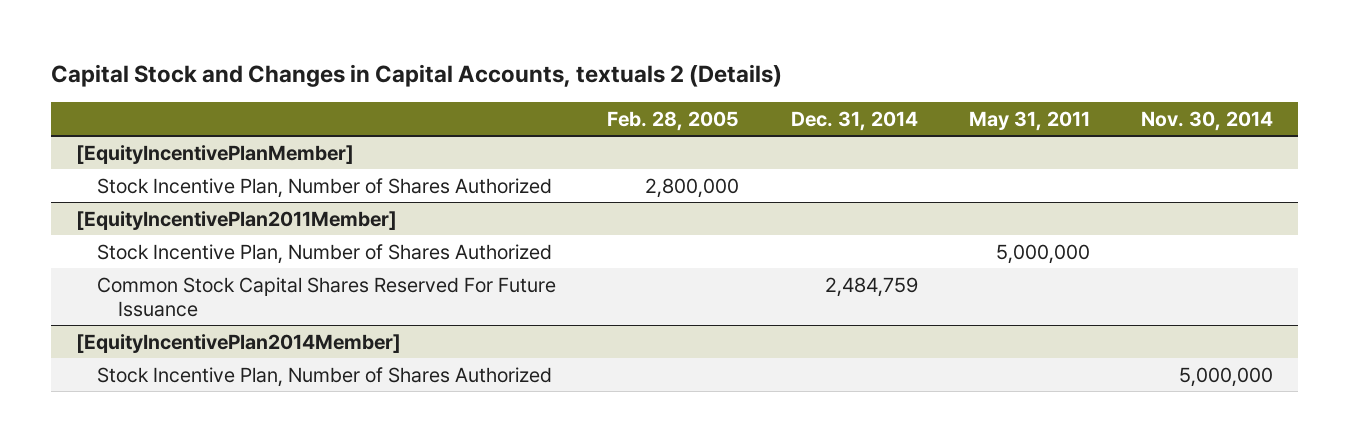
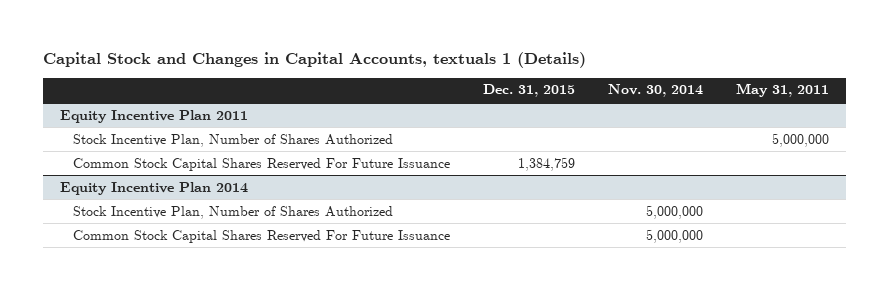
[50,64,782,88] Capital Stock and Changes in Capital Accounts, textuals 2 (Details) -> [43,52,587,69] Capital Stock and Changes in Capital Accounts, textuals 1 (Details)
[607,110,740,131] Feb. 28, 2005 -> none
[790,110,918,131] Dec. 31, 2014 -> none
none -> [482,84,575,98] Dec. 31, 2015
[76,144,355,164] [EquityIncentivePlanMember] -> none
[97,177,553,198] Stock Incentive Plan, Number of Shares Authorized -> none
[76,210,398,230] [EquityIncentivePlan2011Member] -> [60,109,249,123] Equity Incentive Plan 2011
[76,333,402,353] [EquityIncentivePlan2014Member] -> [60,181,249,195] Equity Incentive Plan 2014
none -> [72,229,450,243] Common Stock Capital Shares Reserved For Future Issuance

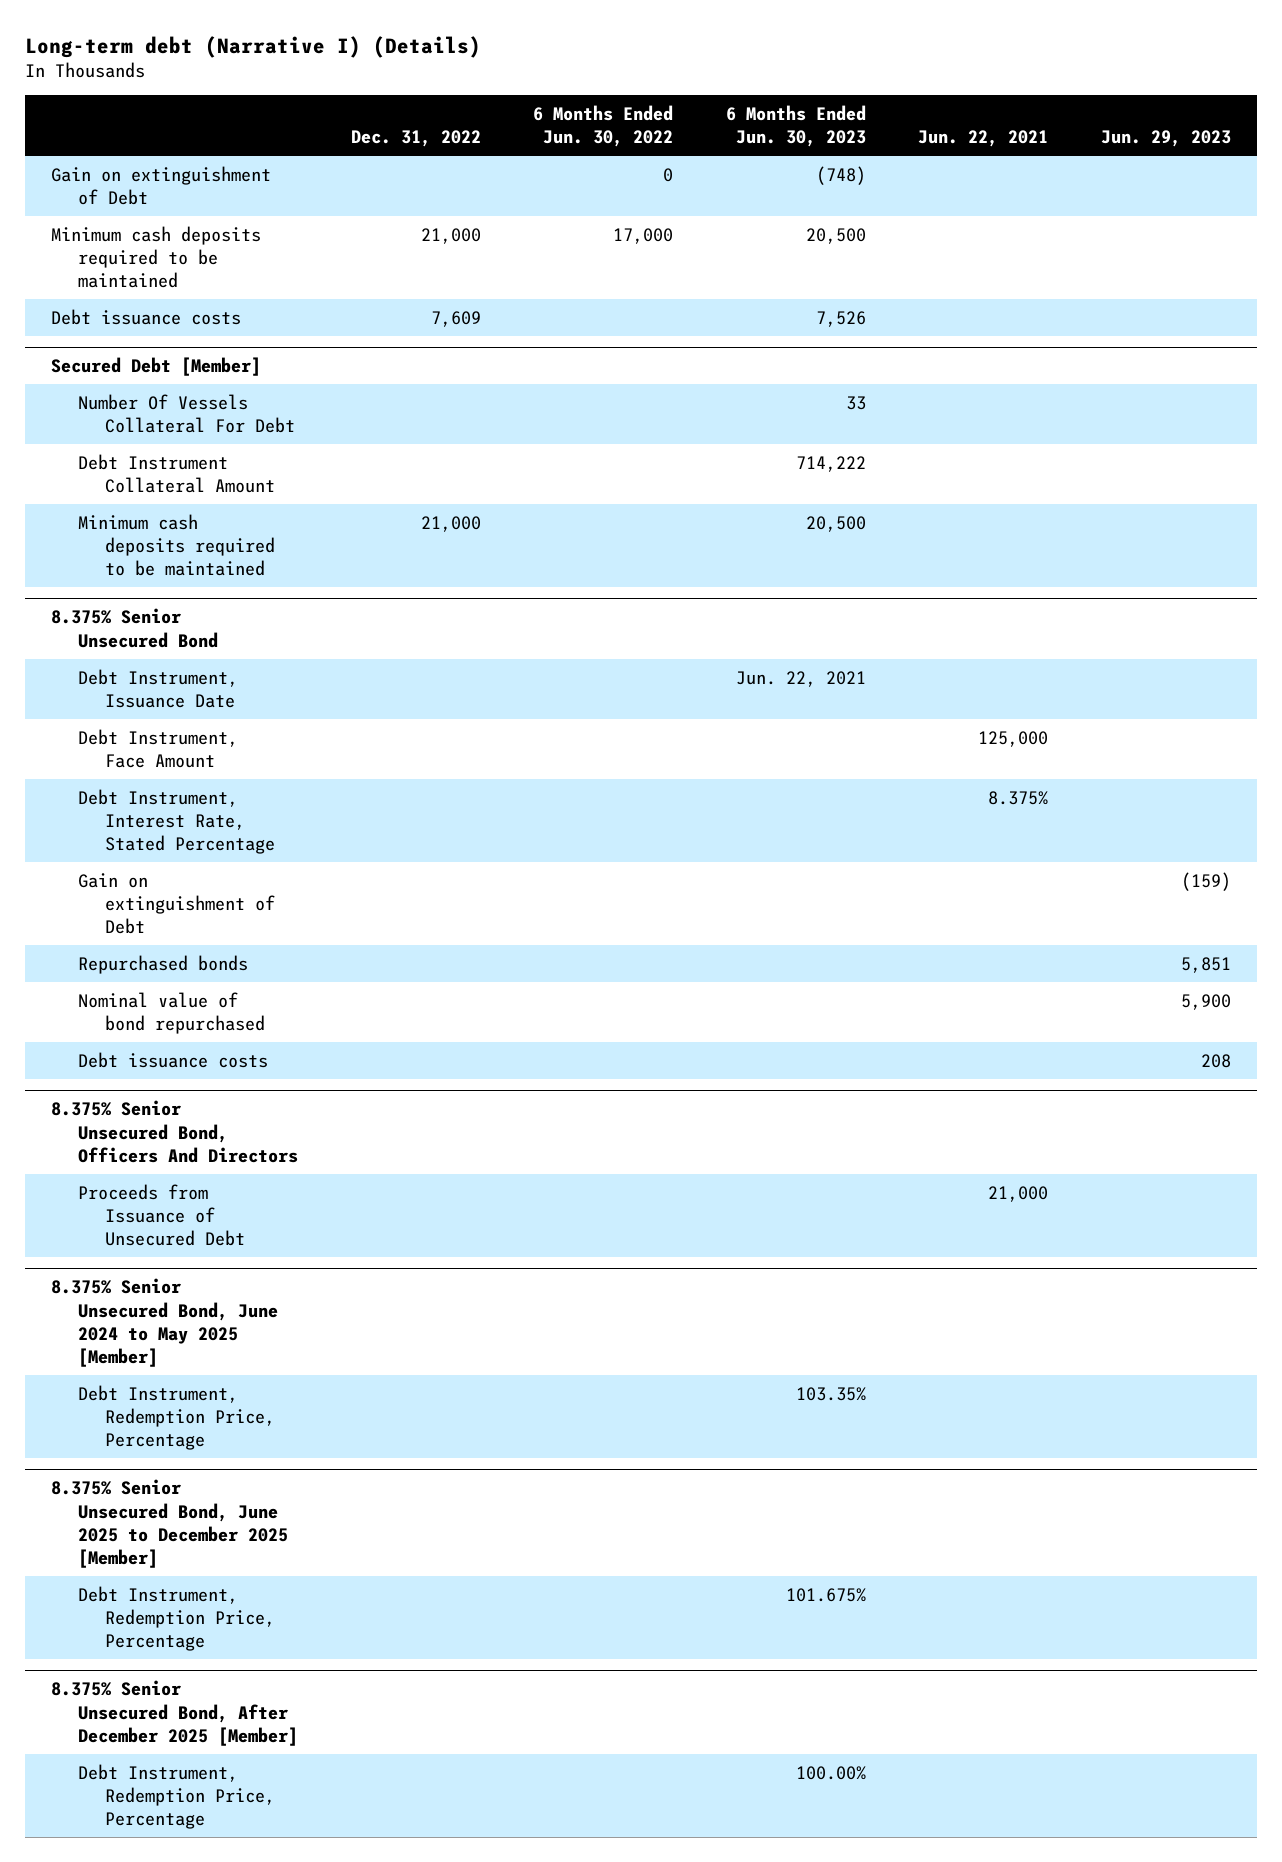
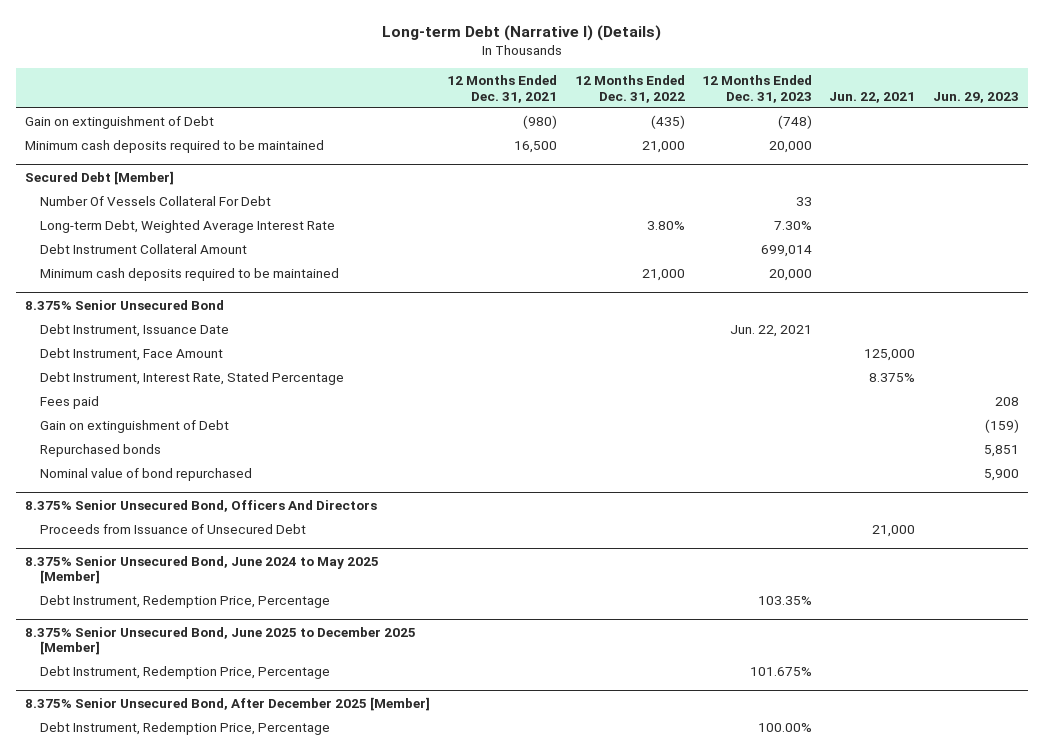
[24,35,481,58] Long-term debt (Narrative I) (Details) -> [381,24,661,41] Long-term Debt (Narrative I) (Details)
[350,130,481,148] Dec. 31, 2022 -> none
[533,104,674,148] 6 Months Ended Jun. 30, 2022 -> none
[725,104,866,148] 6 Months Ended Jun. 30, 2023 -> none
none -> [447,74,558,103] 12 Months Ended Dec. 31, 2021
none -> [574,74,685,103] 12 Months Ended Dec. 31, 2022
none -> [702,74,813,103] 12 Months Ended Dec. 31, 2023
[51,308,242,325] Debt issuance costs -> none
none -> [40,219,336,233] Long-term Debt, Weighted Average Interest Rate
none -> [40,395,100,409] Fees paid
[78,1051,269,1068] Debt issuance costs -> none

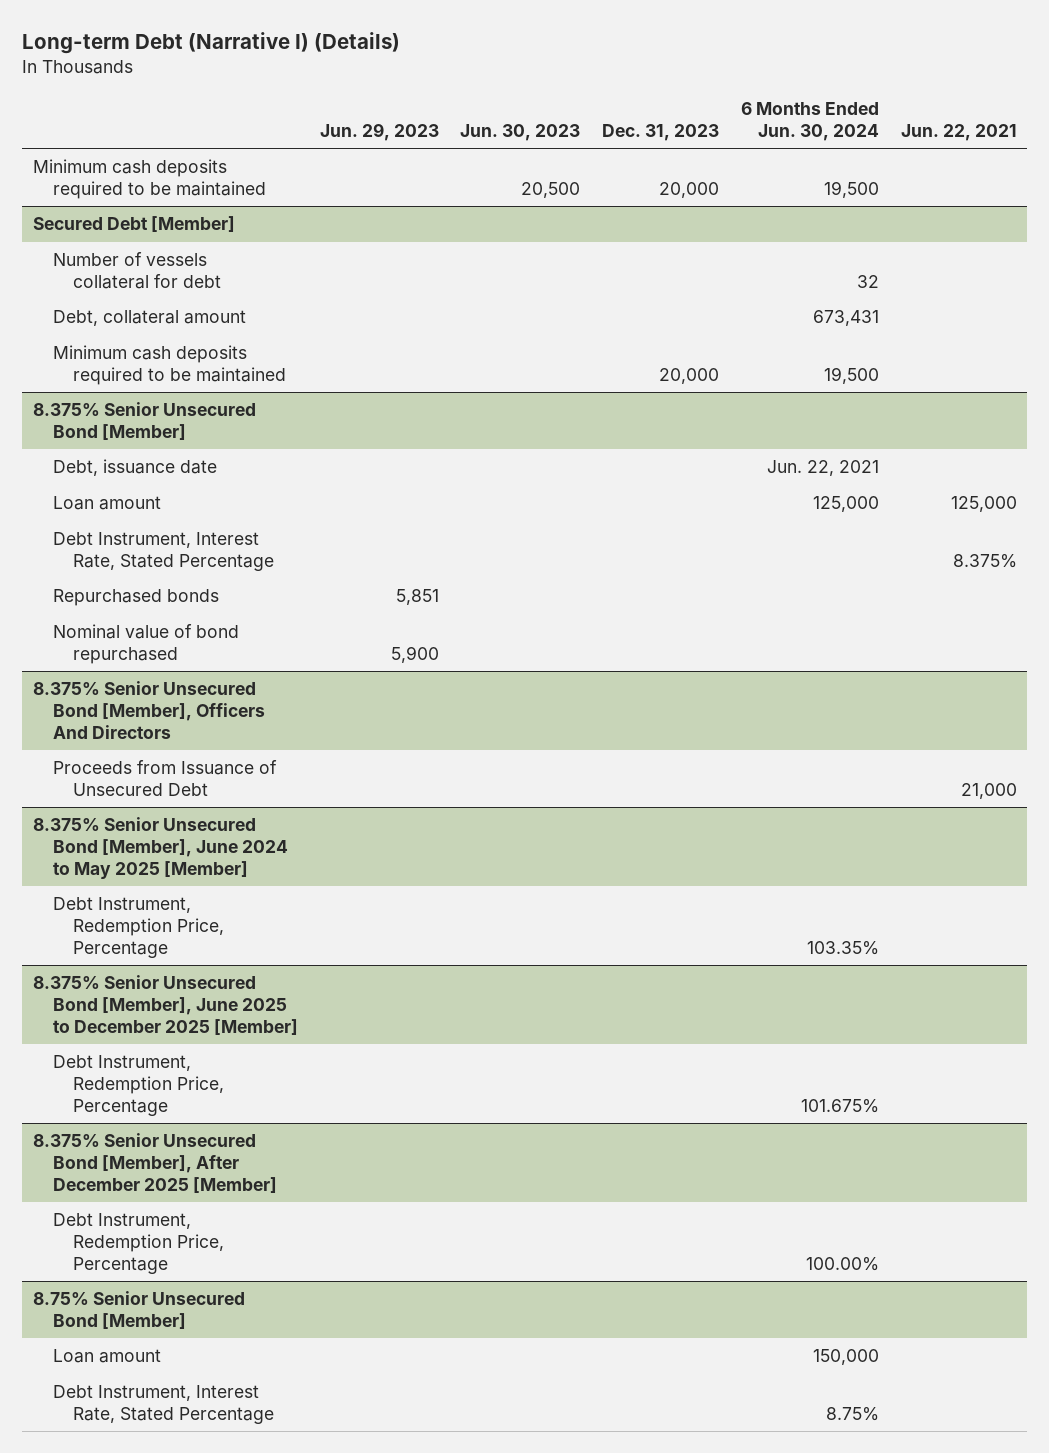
[447,74,558,103] 12 Months Ended Dec. 31, 2021 -> none
[574,74,685,103] 12 Months Ended Dec. 31, 2022 -> none
[702,74,813,103] 12 Months Ended Dec. 31, 2023 -> none
none -> [460,123,581,141] Jun. 30, 2023
none -> [602,123,720,141] Dec. 31, 2023
none -> [740,102,879,141] 6 Months Ended Jun. 30, 2024
[24,115,214,129] Gain on extinguishment of Debt -> none
[40,219,336,233] Long-term Debt, Weighted Average Interest Rate -> none
[40,195,272,206] Number Of Vessels Collateral For Debt -> [52,252,221,290] Number of vessels collateral for debt
[40,243,248,254] Debt Instrument Collateral Amount -> [52,310,246,327] Debt, collateral amount
[24,299,224,310] 8.375% Senior Unsecured Bond -> [32,402,256,441] 8.375% Senior Unsecured Bond [Member]
[40,323,230,337] Debt Instrument, Issuance Date -> [52,459,217,477] Debt, issuance date
[40,347,224,361] Debt Instrument, Face Amount -> [52,496,161,511] Loan amount
[40,395,100,409] Fees paid -> none
[40,419,230,433] Gain on extinguishment of Debt -> none
[24,499,377,512] 8.375% Senior Unsecured Bond, Officers And Directors -> [32,681,265,739] 8.375% Senior Unsecured Bond [Member], Officers And Directors
[24,555,379,585] 8.375% Senior Unsecured Bond, June 2024 to May 2025 [Member] -> [32,817,288,879] 8.375% Senior Unsecured Bond [Member], June 2024 to May 2025 [Member]
[24,626,416,656] 8.375% Senior Unsecured Bond, June 2025 to December 2025 [Member] -> [32,975,298,1035] 8.375% Senior Unsecured Bond [Member], June 2025 to December 2025 [Member]
[24,696,430,711] 8.375% Senior Unsecured Bond, After December 2025 [Member] -> [32,1133,277,1193] 8.375% Senior Unsecured Bond [Member], After December 2025 [Member]
none -> [32,1291,245,1330] 8.75% Senior Unsecured Bond [Member]
none -> [52,1349,161,1364] Loan amount
none -> [52,1385,274,1425] Debt Instrument, Interest Rate, Stated Percentage

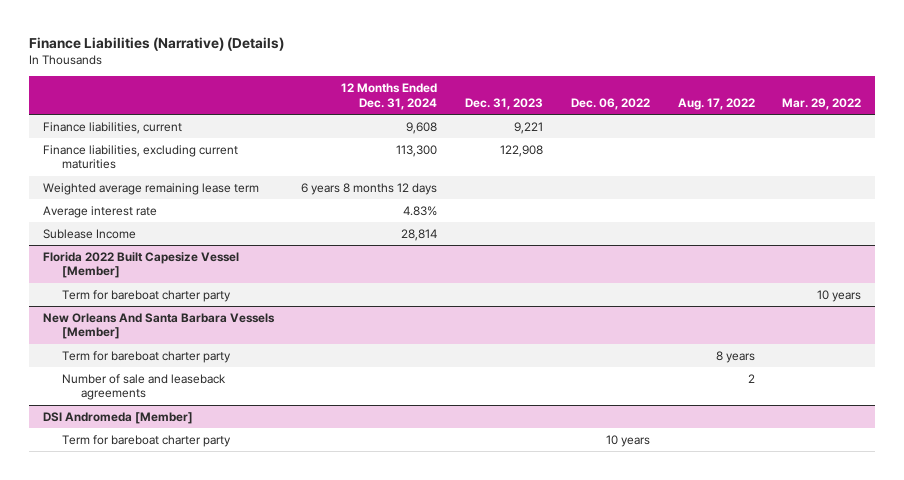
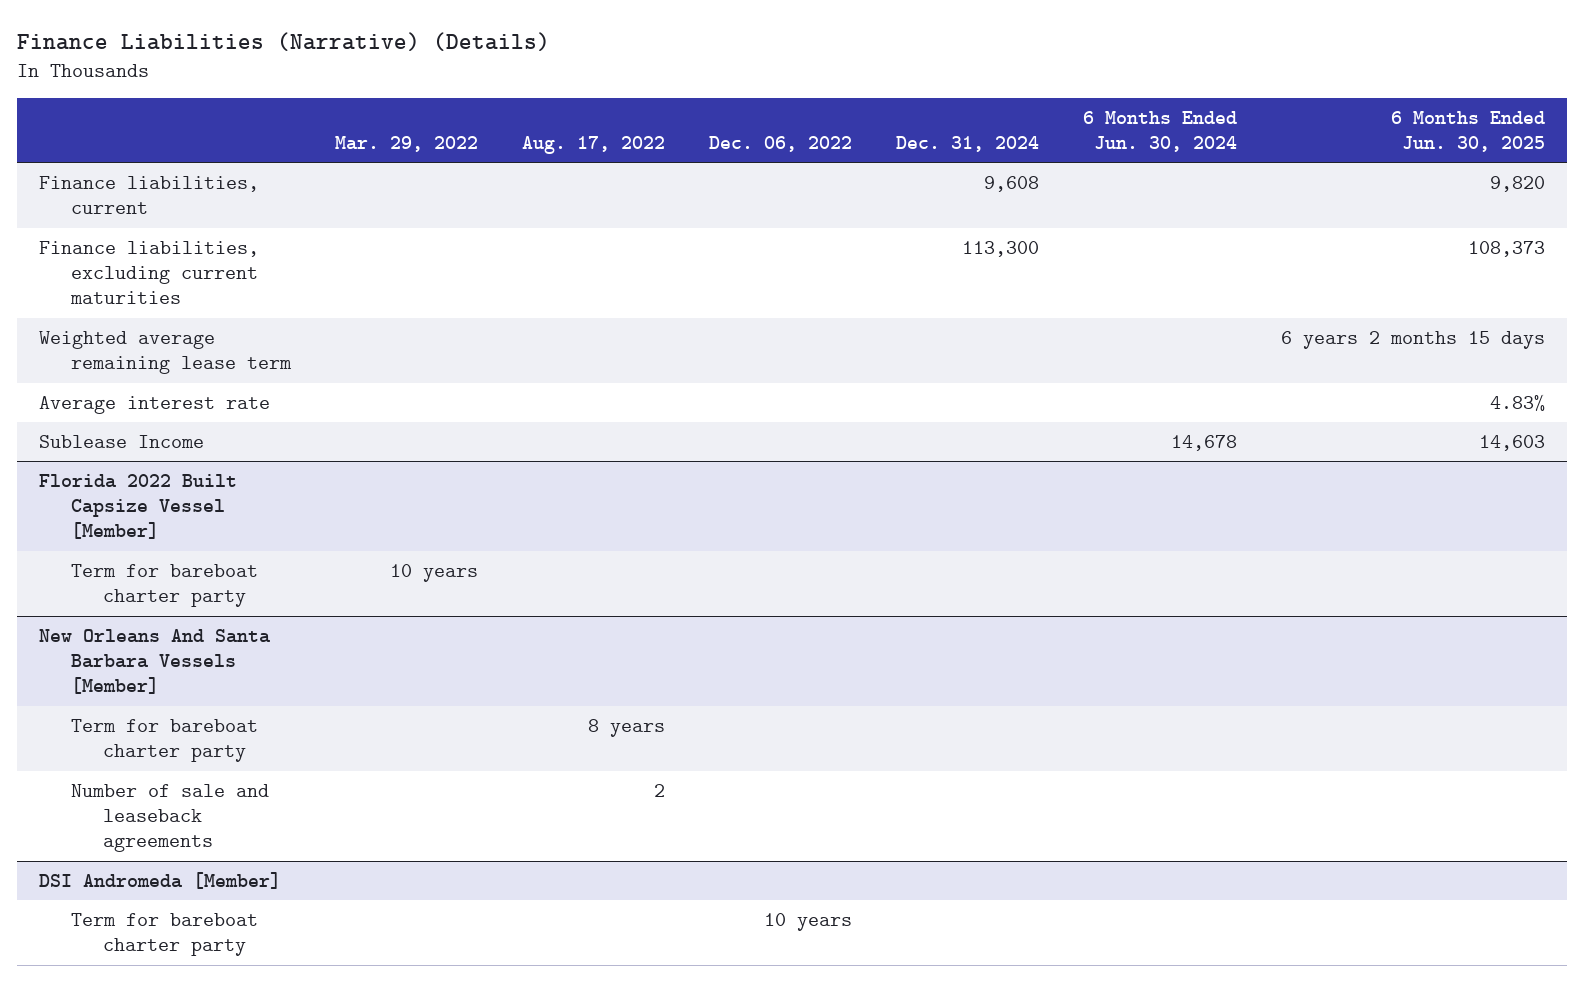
[341,83,438,110] 12 Months Ended Dec. 31, 2024 -> none
[465,97,544,110] Dec. 31, 2023 -> none
none -> [896,136,1040,153] Dec. 31, 2024
none -> [1083,110,1238,153] 6 Months Ended Jun. 30, 2024
none -> [1391,110,1546,153] 6 Months Ended Jun. 30, 2025
[42,251,239,279] Florida 2022 Built Capesize Vessel [Member] -> [38,473,237,540] Florida 2022 Built Capsize Vessel [Member]

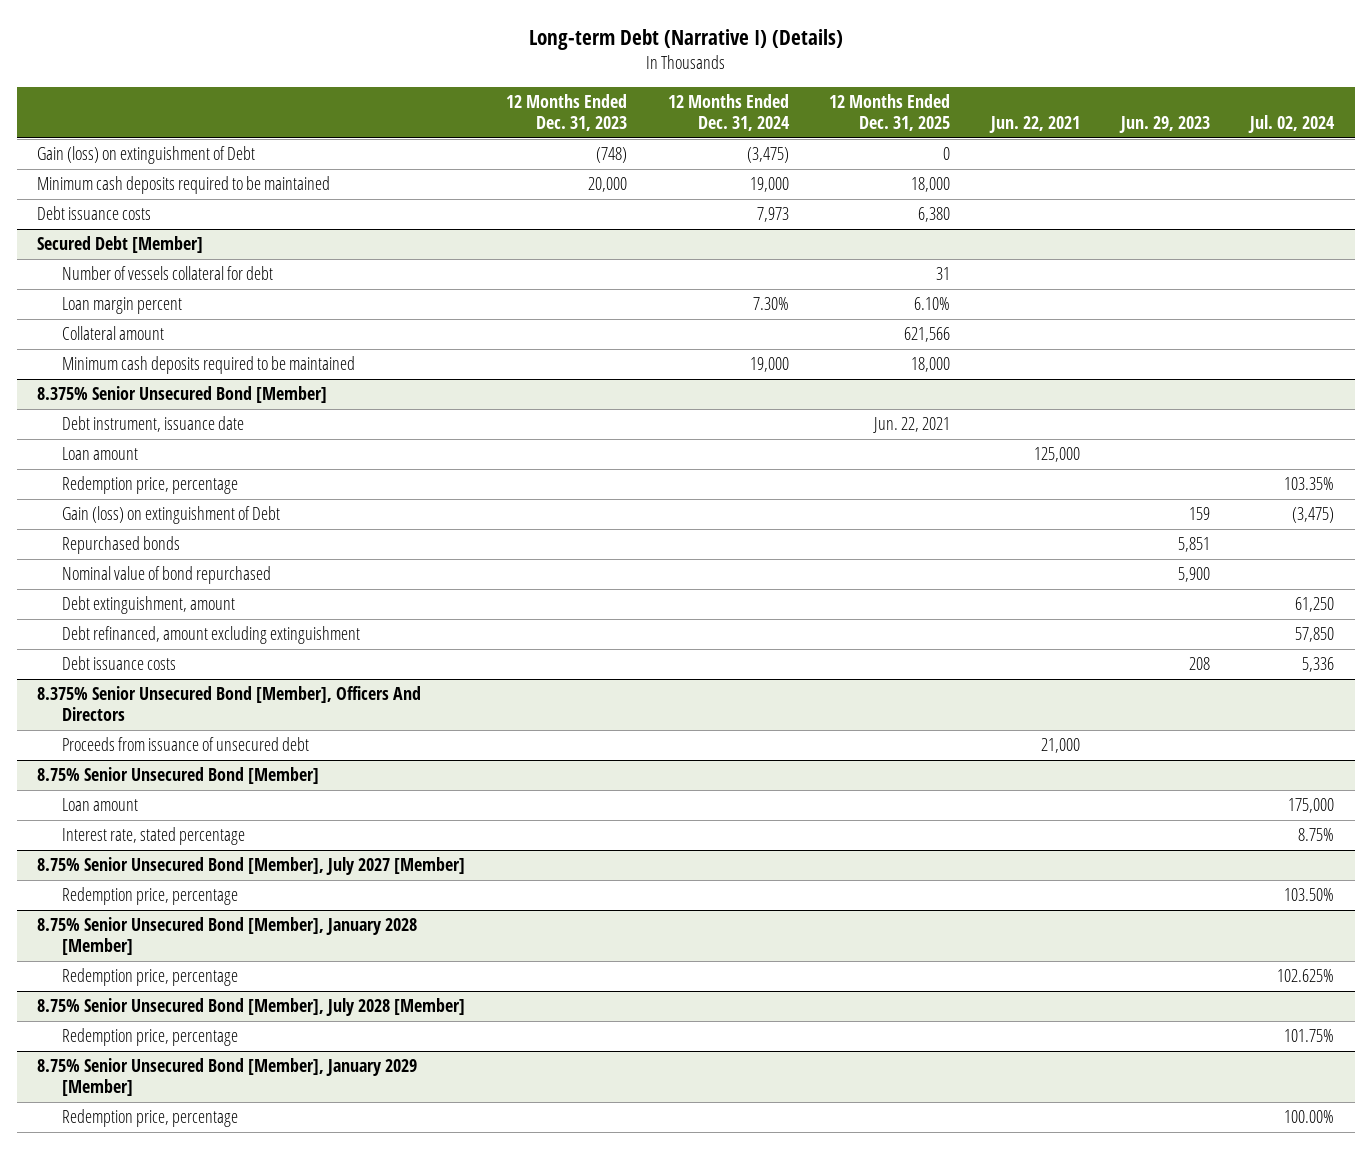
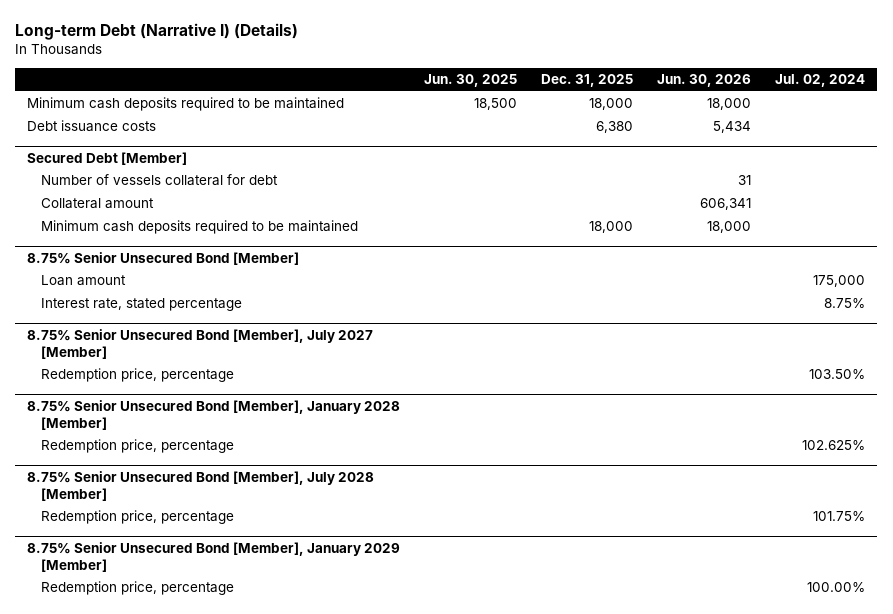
[505,94,627,132] 12 Months Ended Dec. 31, 2023 -> none
[667,94,790,132] 12 Months Ended Dec. 31, 2024 -> none
[829,94,951,132] 12 Months Ended Dec. 31, 2025 -> none
[988,116,1080,134] Jun. 22, 2021 -> none
[1118,116,1210,134] Jun. 29, 2023 -> none
none -> [424,74,518,88] Jun. 30, 2025
none -> [541,74,634,88] Dec. 31, 2025
none -> [657,74,752,88] Jun. 30, 2026
[37,146,256,165] Gain (loss) on extinguishment of Debt -> none
[61,297,182,315] Loan margin percent -> none
[37,386,328,404] 8.375% Senior Unsecured Bond [Member] -> none
[61,416,244,433] Debt instrument, issuance date -> none
[61,447,138,461] Loan amount -> none
[61,476,238,495] Redemption price, percentage -> none
[61,506,280,525] Gain (loss) on extinguishment of Debt -> none
[61,536,180,555] Repurchased bonds -> none
[61,566,271,585] Nominal value of bond repurchased -> none
[61,596,235,615] Debt extinguishment, amount -> none
[61,626,360,645] Debt refinanced, amount excluding extinguishment -> none
[61,656,176,671] Debt issuance costs -> none
[37,686,422,722] 8.375% Senior Unsecured Bond [Member], Officers And Directors -> none
[61,737,309,752] Proceeds from issuance of unsecured debt -> none

